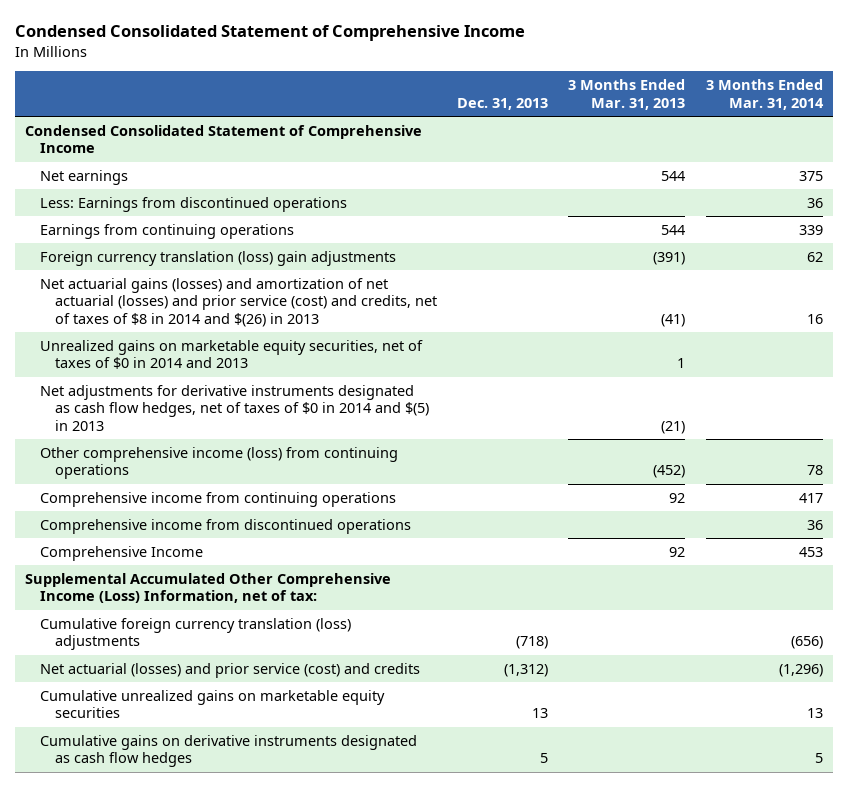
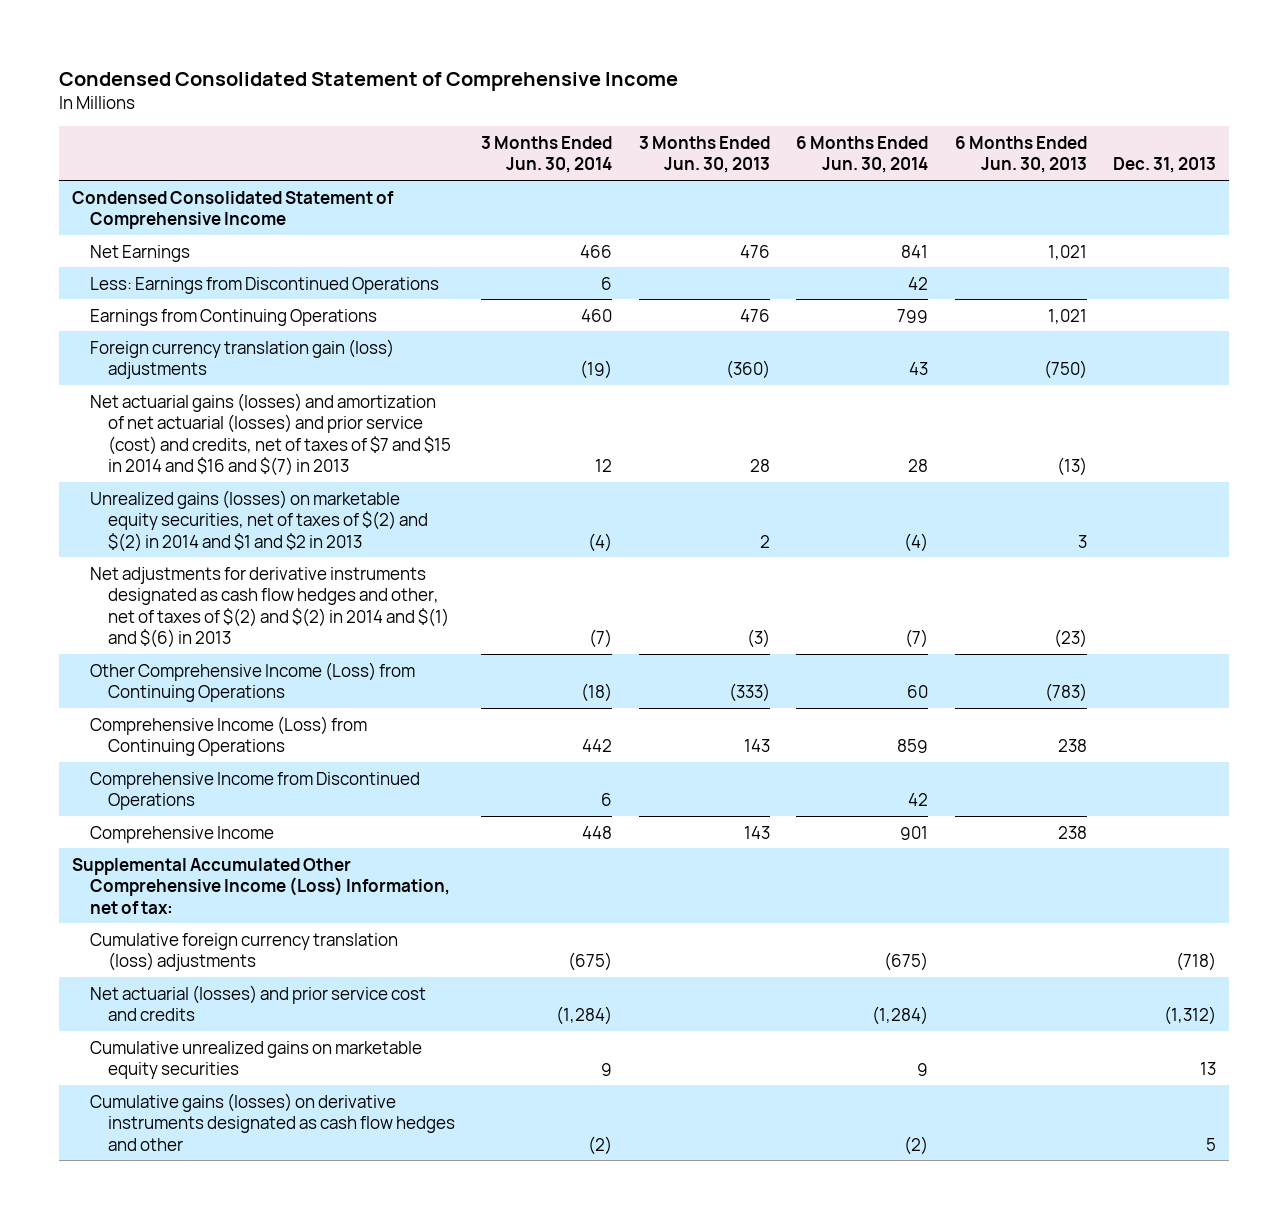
[568,79,686,110] 3 Months Ended Mar. 31, 2013 -> none
[705,79,824,110] 3 Months Ended Mar. 31, 2014 -> none
none -> [481,135,613,174] 3 Months Ended Jun. 30, 2014
none -> [638,135,770,174] 3 Months Ended Jun. 30, 2013
none -> [796,135,929,174] 6 Months Ended Jun. 30, 2014
none -> [954,135,1087,174] 6 Months Ended Jun. 30, 2013
[39,169,128,185] Net earnings -> [89,244,190,262] Net Earnings
[39,196,347,212] Less: Earnings from discontinued operations -> [89,276,439,294] Less: Earnings from Discontinued Operations
[39,223,294,239] Earnings from continuing operations -> [89,308,377,326] Earnings from Continuing Operations
[39,250,396,266] Foreign currency translation (loss) gain adjustments -> [89,338,394,380] Foreign currency translation gain (loss) adjustments
[39,277,437,327] Net actuarial gains (losses) and amortization of net actuarial (losses) and prior service (cost) and credits, net of taxes of $8 in 2014 and $(26) in 2013 -> [89,392,451,477] Net actuarial gains (losses) and amortization of net actuarial (losses) and prior service (cost) and credits, net of taxes of $7 and $15 in 2014 and $16 and $(7) in 2013
[39,339,423,370] Unrealized gains on marketable equity securities, net of taxes of $0 in 2014 and 2013 -> [89,489,428,552] Unrealized gains (losses) on marketable equity securities, net of taxes of $(2) and $(2) in 2014 and $1 and $2 in 2013
[39,384,429,431] Net adjustments for derivative instruments designated as cash flow hedges, net of taxes of $0 in 2014 and $(5) in 2013 -> [89,566,449,649] Net adjustments for derivative instruments designated as cash flow hedges and other, net of taxes of $(2) and $(2) in 2014 and $(1) and $(6) in 2013
[39,446,398,480] Other comprehensive income (loss) from continuing operations -> [89,661,415,703] Other Comprehensive Income (Loss) from Continuing Operations
[39,491,396,507] Comprehensive income from continuing operations -> [89,715,367,757] Comprehensive Income (Loss) from Continuing Operations
[39,518,411,534] Comprehensive income from discontinued operations -> [89,771,420,811] Comprehensive Income from Discontinued Operations
[39,662,420,678] Net actuarial (losses) and prior service (cost) and credits -> [89,984,426,1022] Net actuarial (losses) and prior service cost and credits
[39,734,417,768] Cumulative gains on derivative instruments designated as cash flow hedges -> [89,1092,455,1151] Cumulative gains (losses) on derivative instruments designated as cash flow hedges and other

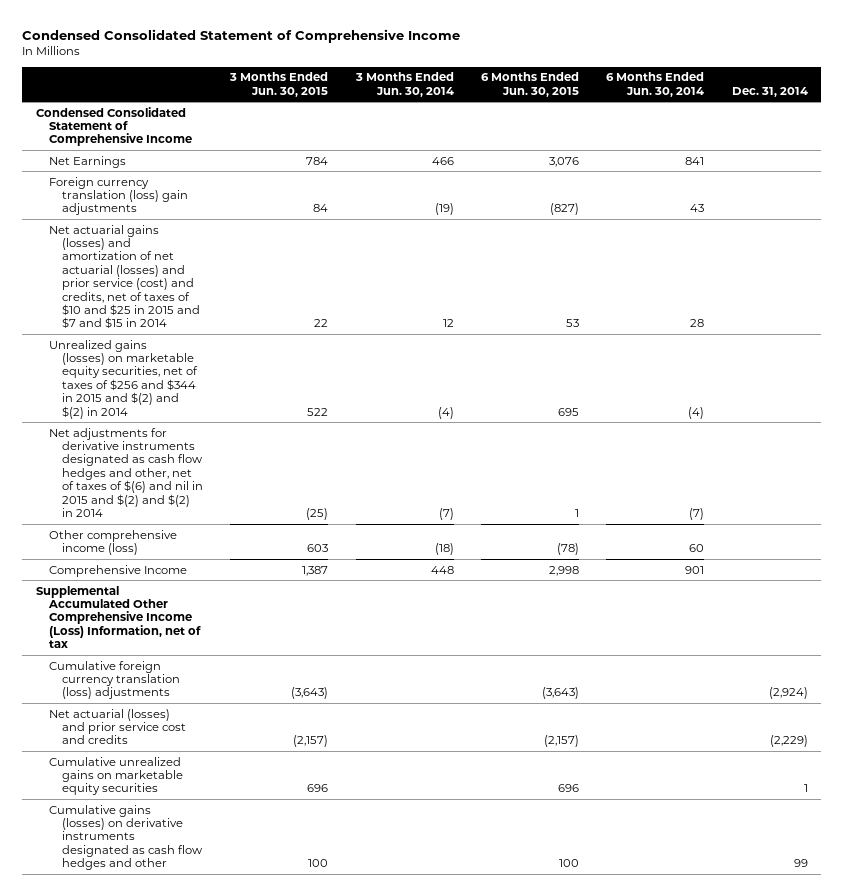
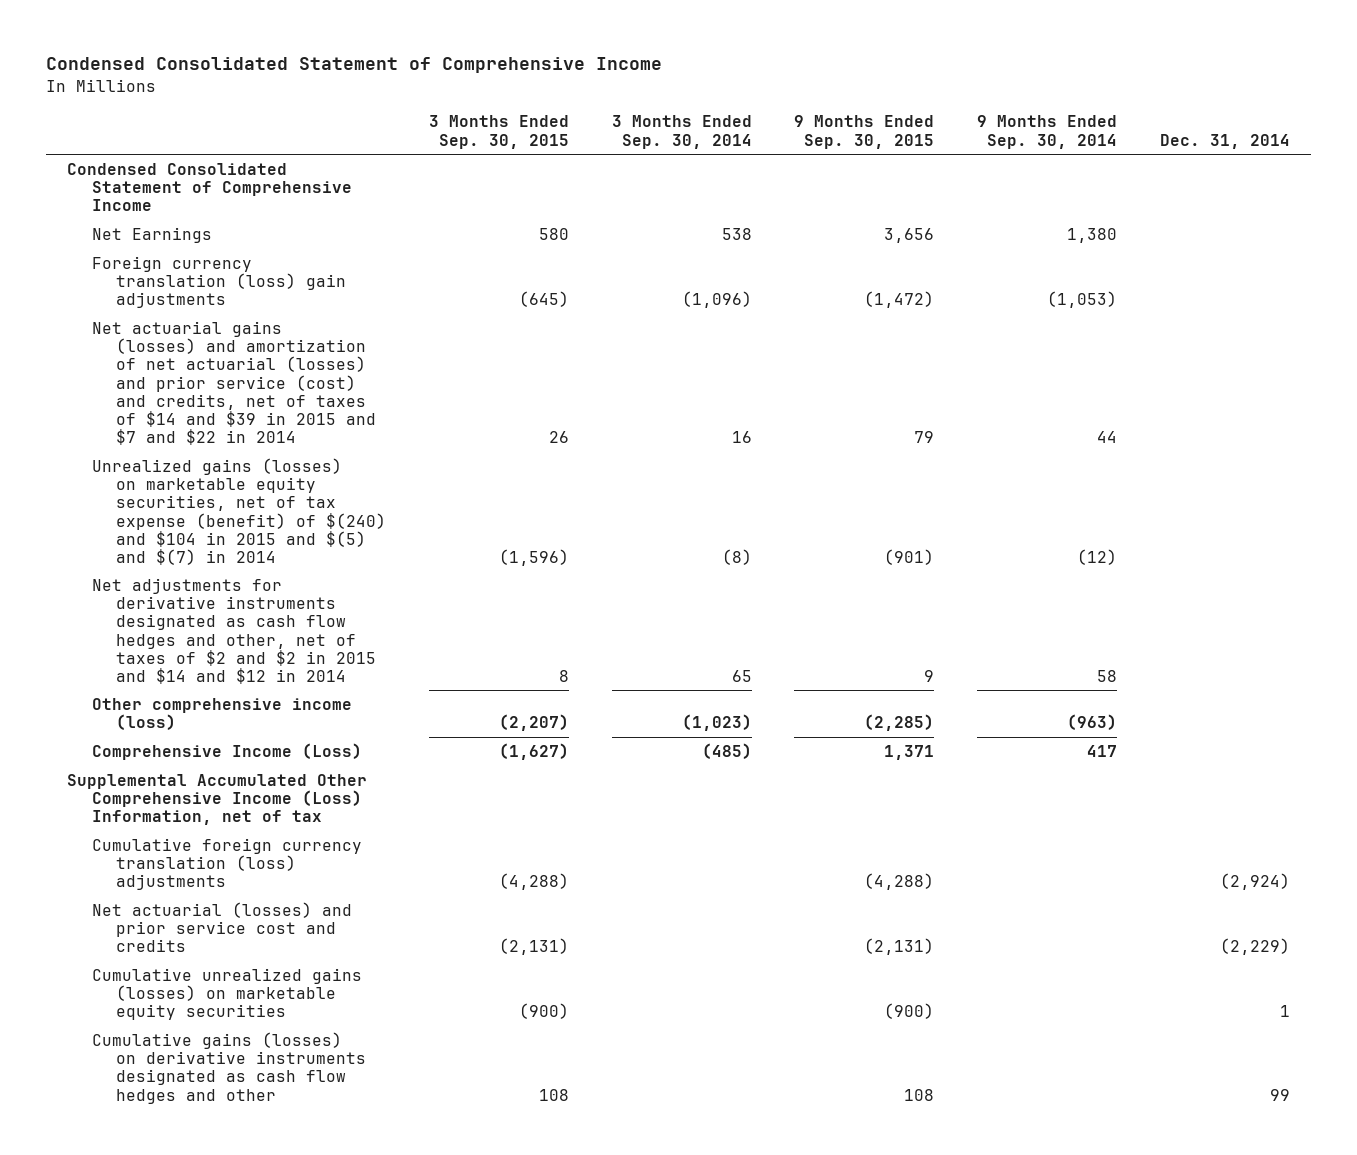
[229,72,329,97] 3 Months Ended Jun. 30, 2015 -> none
[354,72,454,97] 3 Months Ended Jun. 30, 2014 -> none
[480,72,579,97] 6 Months Ended Jun. 30, 2015 -> none
[606,72,705,97] 6 Months Ended Jun. 30, 2014 -> none
none -> [428,115,569,149] 3 Months Ended Sep. 30, 2015
none -> [611,115,752,149] 3 Months Ended Sep. 30, 2014
none -> [794,115,935,149] 9 Months Ended Sep. 30, 2015
none -> [976,115,1117,149] 9 Months Ended Sep. 30, 2014
[48,224,200,330] Net actuarial gains (losses) and amortization of net actuarial (losses) and prior service (cost) and credits, net of taxes of $10 and $25 in 2015 and $7 and $15 in 2014 -> [91,321,377,445] Net actuarial gains (losses) and amortization of net actuarial (losses) and prior service (cost) and credits, net of taxes of $14 and $39 in 2015 and $7 and $22 in 2014
[48,339,198,419] Unrealized gains (losses) on marketable equity securities, net of taxes of $256 and $344 in 2015 and $(2) and $(2) in 2014 -> [91,458,387,565] Unrealized gains (losses) on marketable equity securities, net of tax expense (benefit) of $(240) and $104 in 2015 and $(5) and $(7) in 2014
[48,427,203,518] Net adjustments for derivative instruments designated as cash flow hedges and other, net of taxes of $(6) and nil in 2015 and $(2) and $(2) in 2014 -> [91,578,377,684] Net adjustments for derivative instruments designated as cash flow hedges and other, net of taxes of $2 and $2 in 2015 and $14 and $12 in 2014
[48,564,187,577] Comprehensive Income -> [91,743,362,761] Comprehensive Income (Loss)
[48,756,183,796] Cumulative unrealized gains on marketable equity securities -> [91,968,362,1021] Cumulative unrealized gains (losses) on marketable equity securities

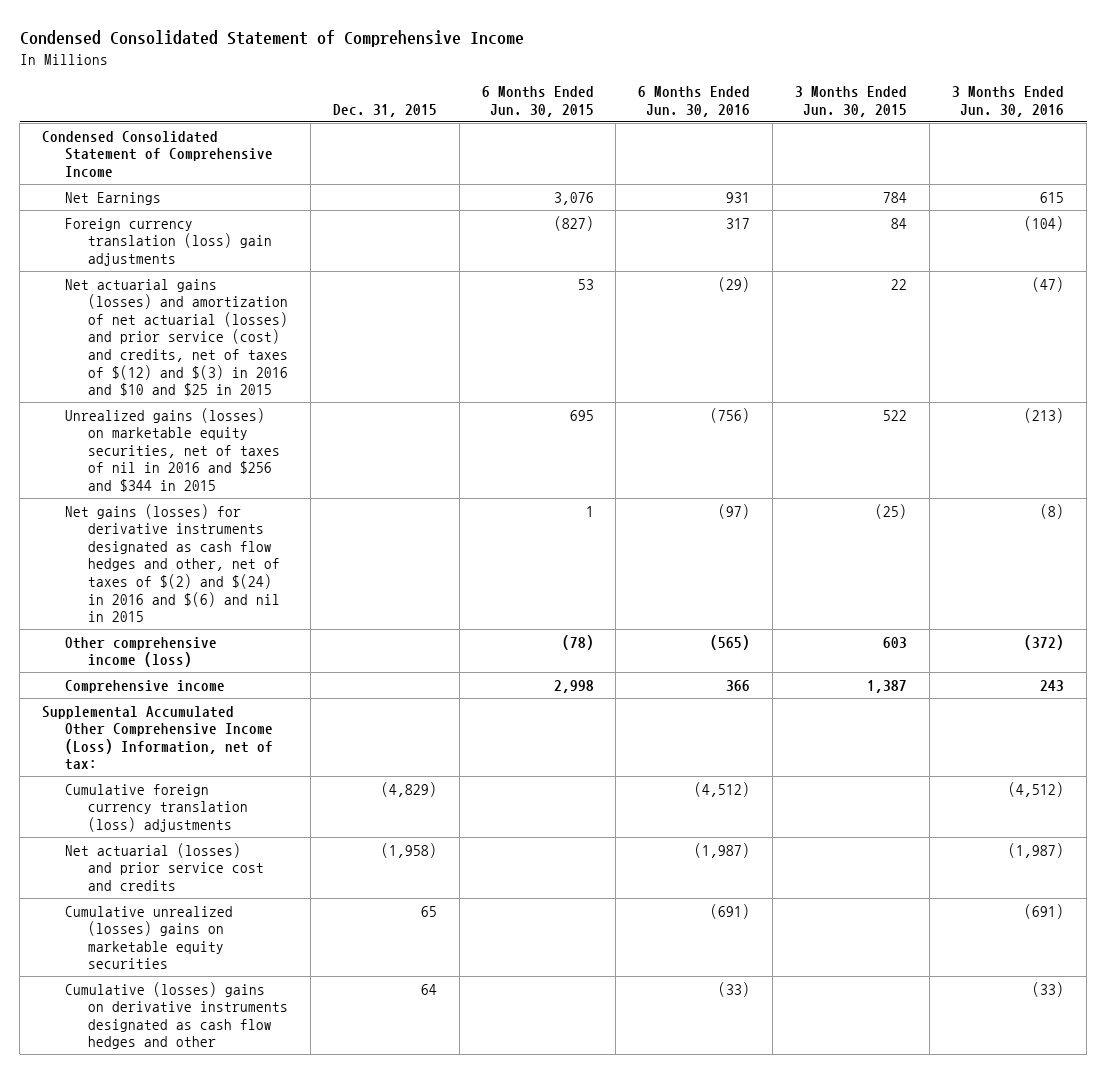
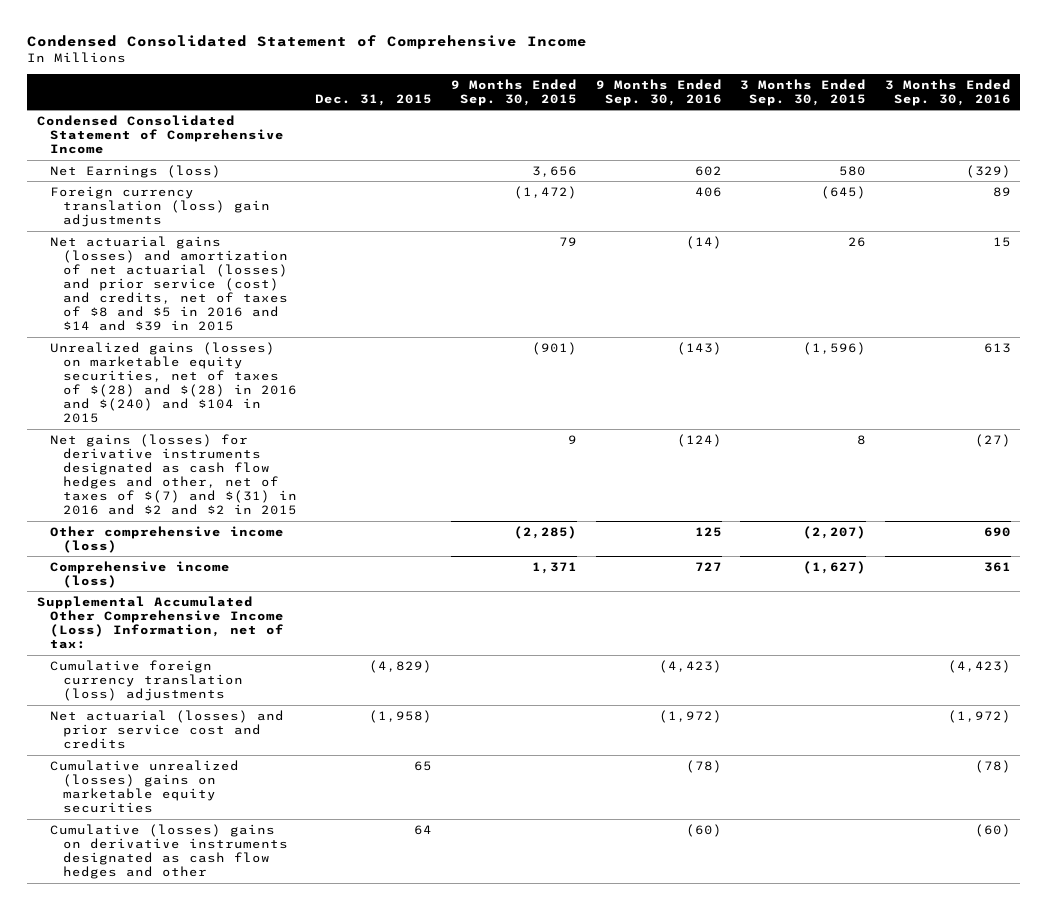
[481,86,594,117] 6 Months Ended Jun. 30, 2015 -> none
[638,86,751,117] 6 Months Ended Jun. 30, 2016 -> none
[795,86,908,117] 3 Months Ended Jun. 30, 2015 -> none
[952,86,1065,117] 3 Months Ended Jun. 30, 2016 -> none
none -> [451,78,578,106] 9 Months Ended Sep. 30, 2015
none -> [595,78,722,106] 9 Months Ended Sep. 30, 2016
none -> [740,78,867,106] 3 Months Ended Sep. 30, 2015
none -> [884,78,1011,106] 3 Months Ended Sep. 30, 2016
[64,191,161,205] Net Earnings -> [49,164,221,178] Net Earnings (loss)
[64,278,288,397] Net actuarial gains (losses) and amortization of net actuarial (losses) and prior service (cost) and credits, net of taxes of $(12) and $(3) in 2016 and $10 and $25 in 2015 -> [49,235,288,332] Net actuarial gains (losses) and amortization of net actuarial (losses) and prior service (cost) and credits, net of taxes of $8 and $5 in 2016 and $14 and $39 in 2015
[64,407,280,493] Unrealized gains (losses) on marketable equity securities, net of taxes of nil in 2016 and $256 and $344 in 2015 -> [49,341,297,424] Unrealized gains (losses) on marketable equity securities, net of taxes of $(28) and $(28) in 2016 and $(240) and $104 in 2015
[64,503,280,623] Net gains (losses) for derivative instruments designated as cash flow hedges and other, net of taxes of $(2) and $(24) in 2016 and $(6) and nil in 2015 -> [49,433,297,516] Net gains (losses) for derivative instruments designated as cash flow hedges and other, net of taxes of $(7) and $(31) in 2016 and $2 and $2 in 2015
[64,679,225,693] Comprehensive income -> [49,560,230,588] Comprehensive income (loss)

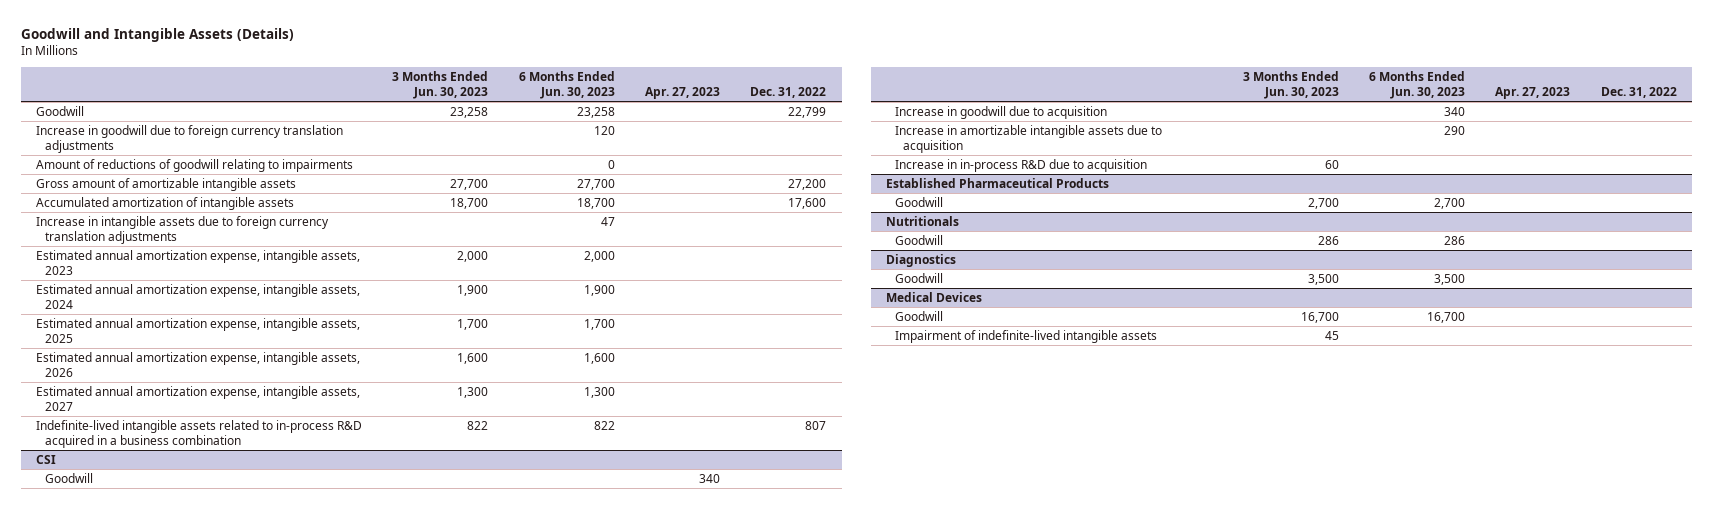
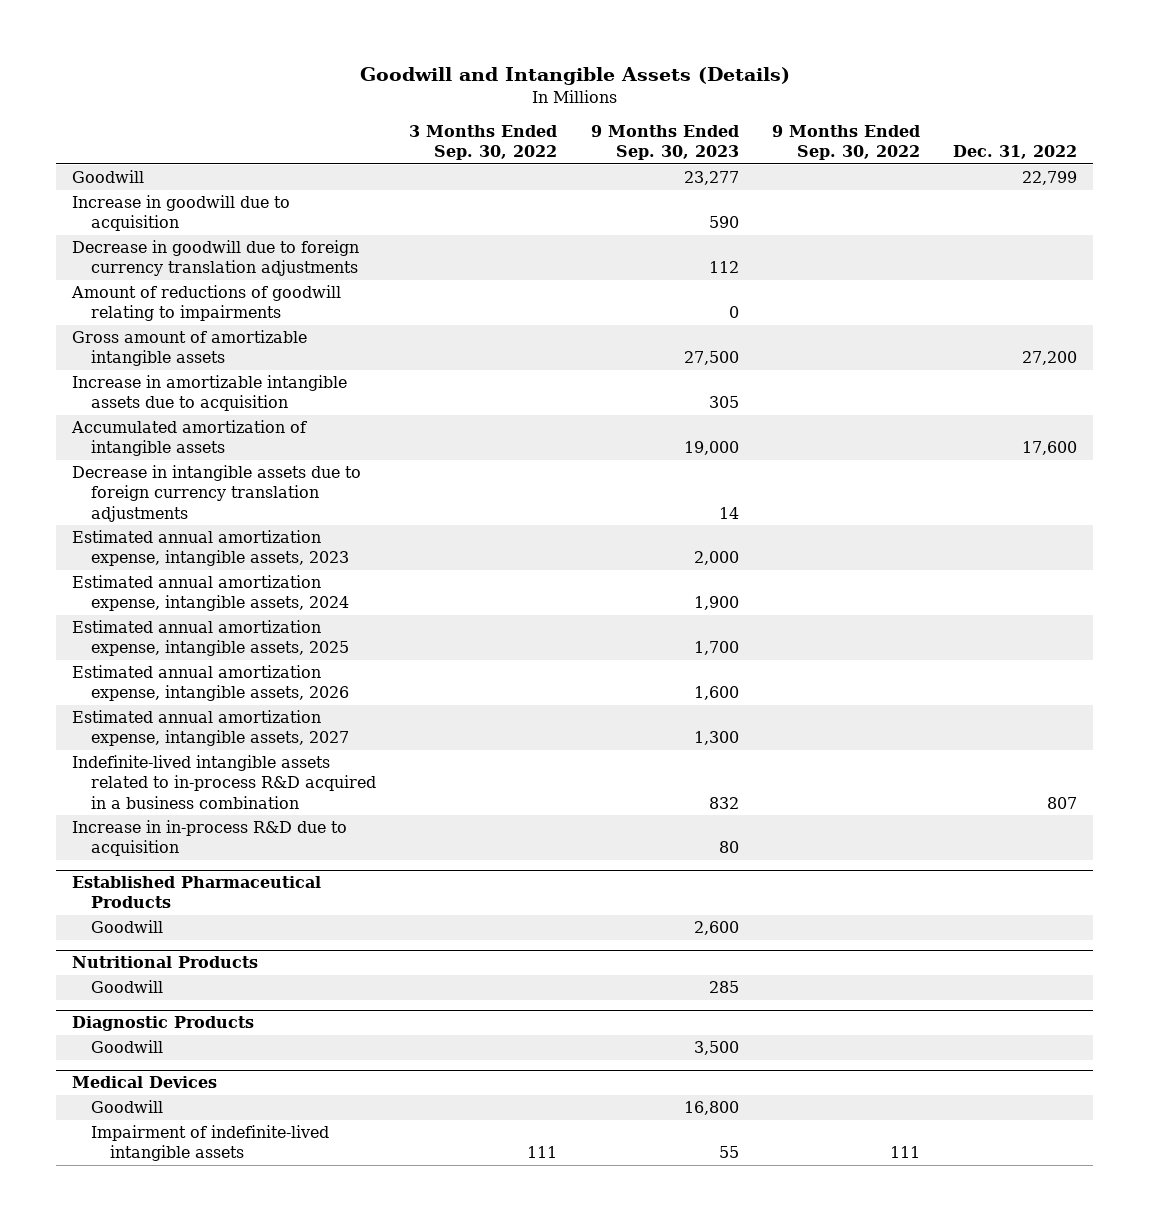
[392,70,489,99] 3 Months Ended Jun. 30, 2023 -> none
[518,70,615,99] 6 Months Ended Jun. 30, 2023 -> none
[645,86,721,99] Apr. 27, 2023 -> none
none -> [409,124,558,161] 3 Months Ended Sep. 30, 2022
none -> [590,124,739,161] 9 Months Ended Sep. 30, 2023
none -> [771,124,920,161] 9 Months Ended Sep. 30, 2022
none -> [72,195,291,232] Increase in goodwill due to acquisition
[36,124,344,153] Increase in goodwill due to foreign currency translation adjustments -> [72,240,360,277] Decrease in goodwill due to foreign currency translation adjustments
none -> [72,375,348,412] Increase in amortizable intangible assets due to acquisition
[36,215,330,244] Increase in intangible assets due to foreign currency translation adjustments -> [72,465,362,522] Decrease in intangible assets due to foreign currency translation adjustments
[36,454,57,464] CSI -> none
[44,472,93,483] Goodwill -> none
[894,105,1107,119] Increase in goodwill due to acquisition -> none
[894,124,1162,153] Increase in amortizable intangible assets due to acquisition -> none
[894,158,1147,172] Increase in in-process R&D due to acquisition -> none
none -> [72,820,348,857] Increase in in-process R&D due to acquisition
[886,215,960,226] Nutritionals -> [72,956,259,969] Nutritional Products
[886,253,957,267] Diagnostics -> [72,1016,255,1032] Diagnostic Products

